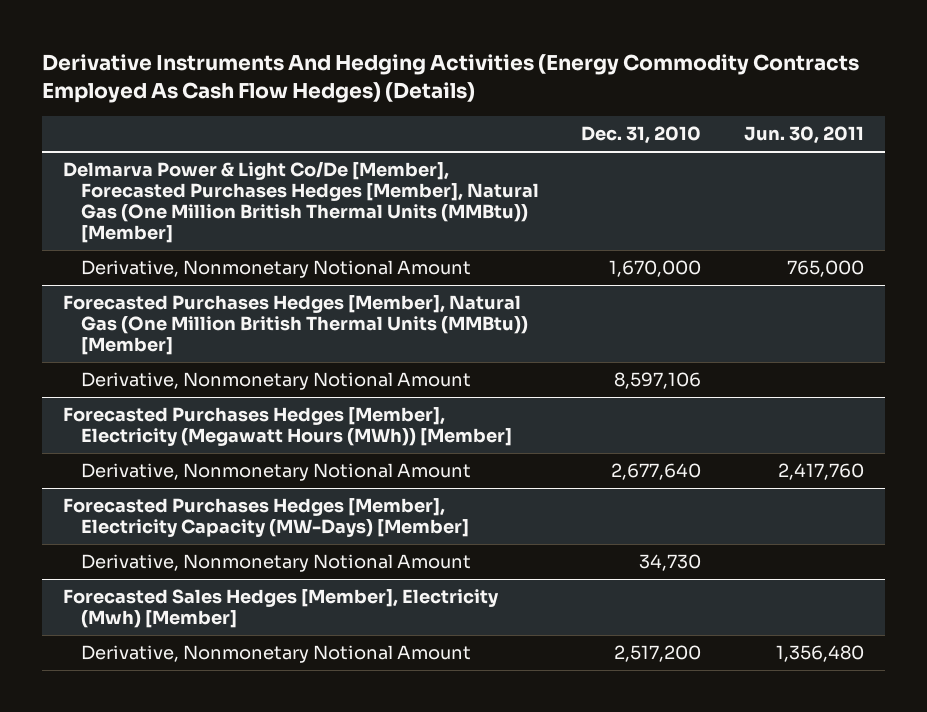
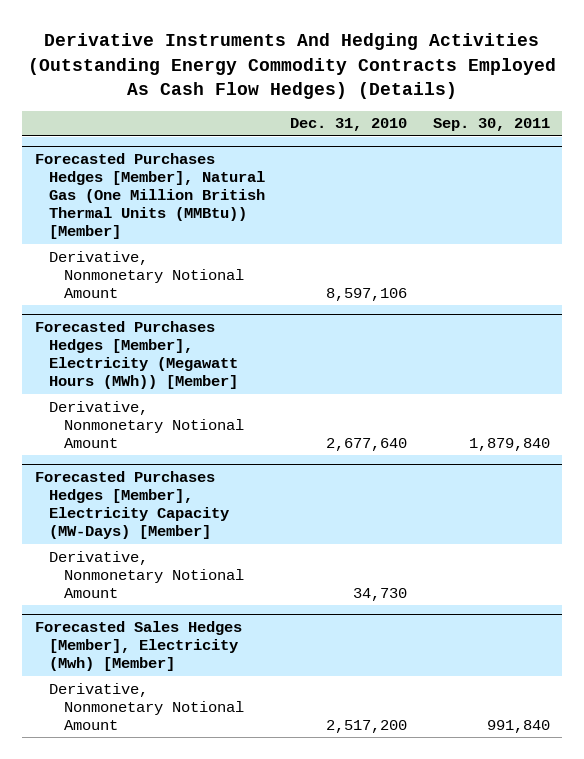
[41,53,859,103] Derivative Instruments And Hedging Activities (Energy Commodity Contracts Employed As Cash Flow Hedges) (Details) -> [28,33,557,99] Derivative Instruments And Hedging Activities (Outstanding Energy Commodity Contracts Employed As Cash Flow Hedges) (Details)
[744,126,865,145] Jun. 30, 2011 -> none
none -> [432,118,550,132] Sep. 30, 2011
[63,161,539,244] Delmarva Power & Light Co/De [Member], Forecasted Purchases Hedges [Member], Natural Gas (One Million British Thermal Units (MMBtu)) [Member] -> none
[80,260,471,279] Derivative, Nonmonetary Notional Amount -> none

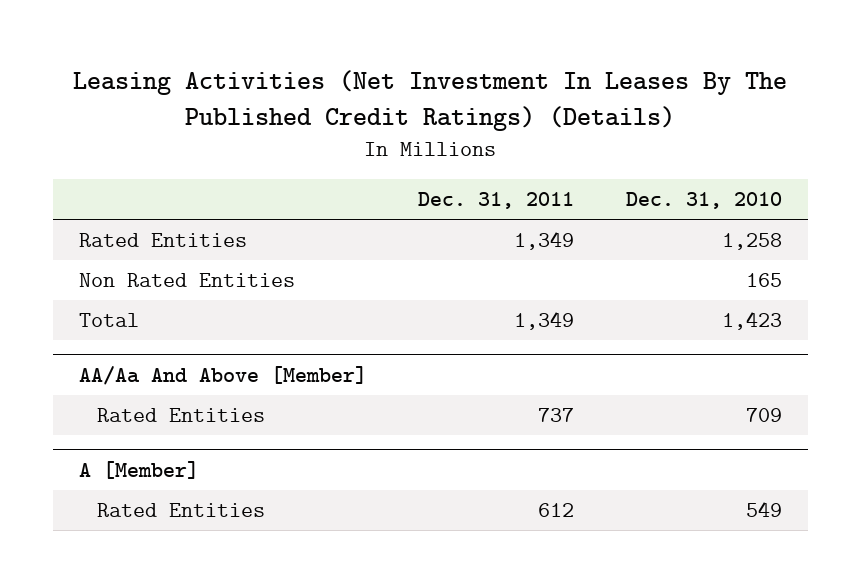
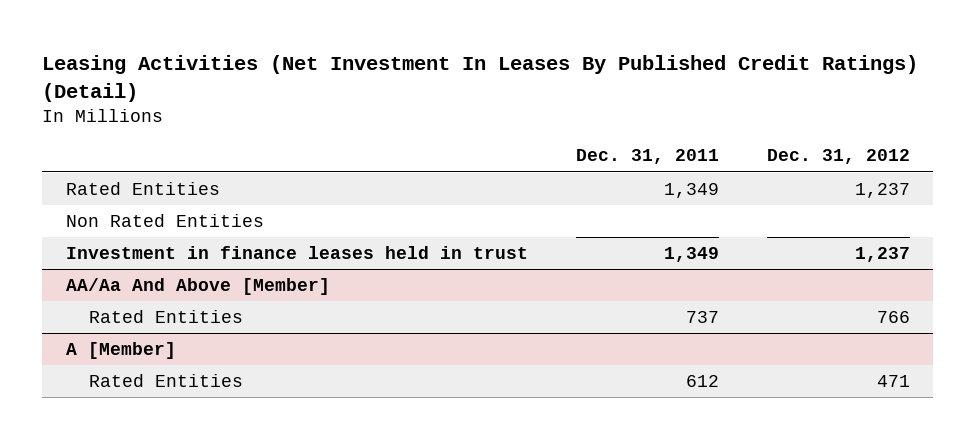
[73,69,788,131] Leasing Activities (Net Investment In Leases By The Published Credit Ratings) (Details) -> [42,55,919,102] Leasing Activities (Net Investment In Leases By Published Credit Ratings) (Detail)
[626,192,783,210] Dec. 31, 2010 -> none
none -> [766,149,910,165] Dec. 31, 2012
[78,313,139,328] Total -> [66,245,529,259] Investment in finance leases held in trust

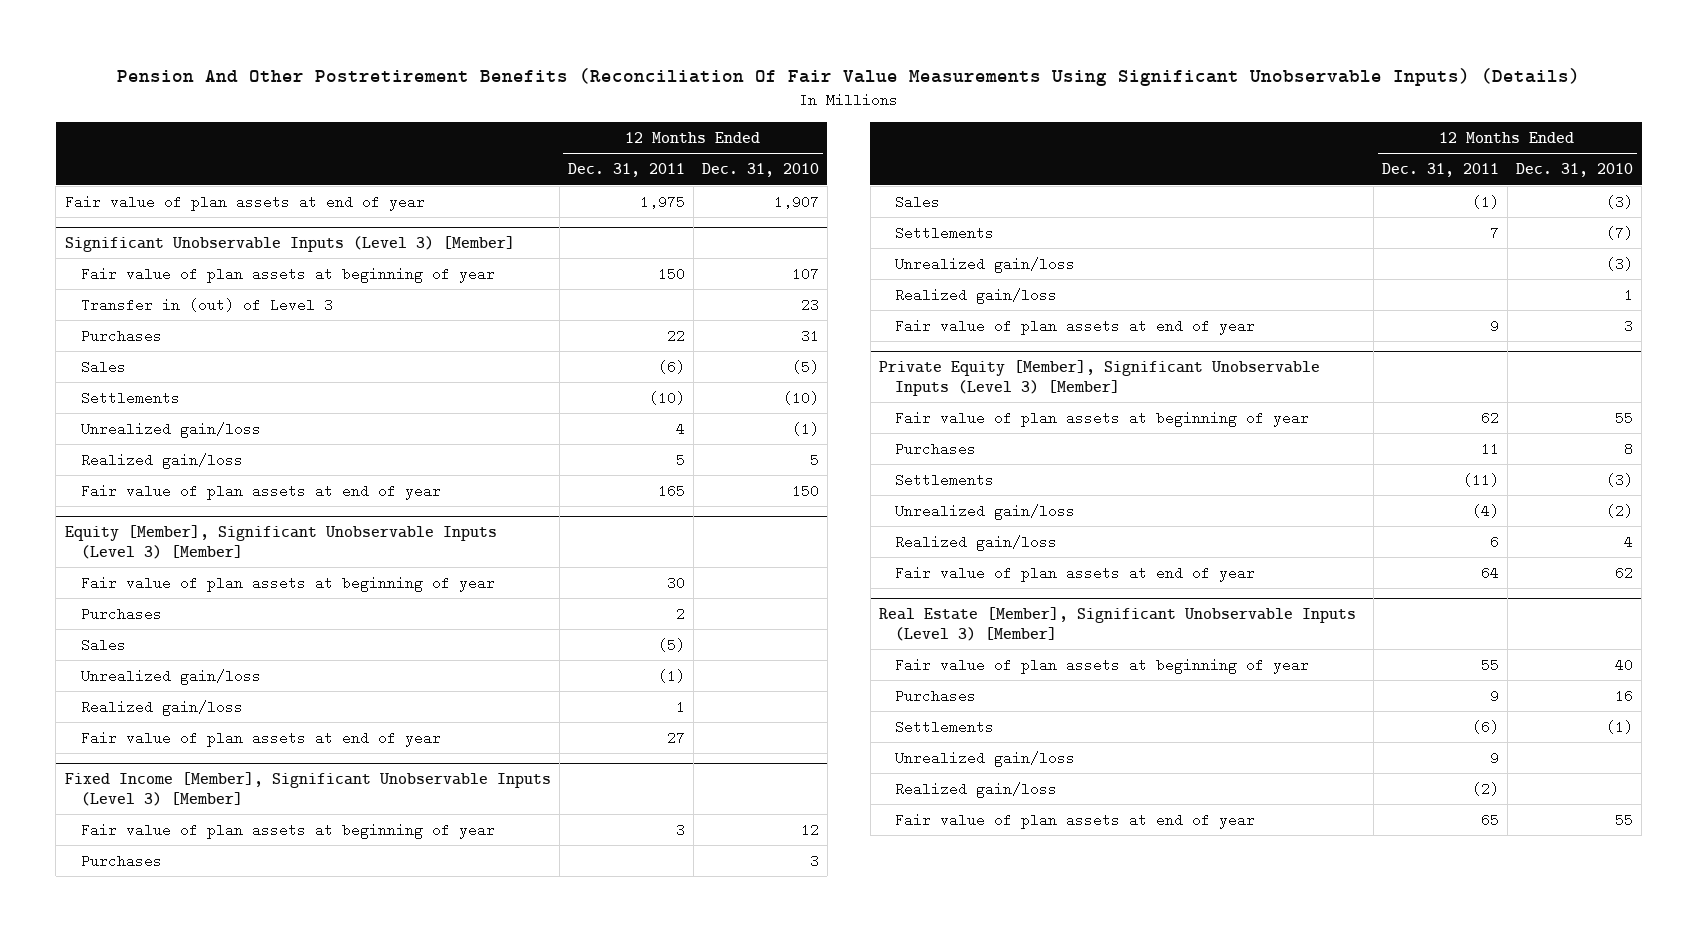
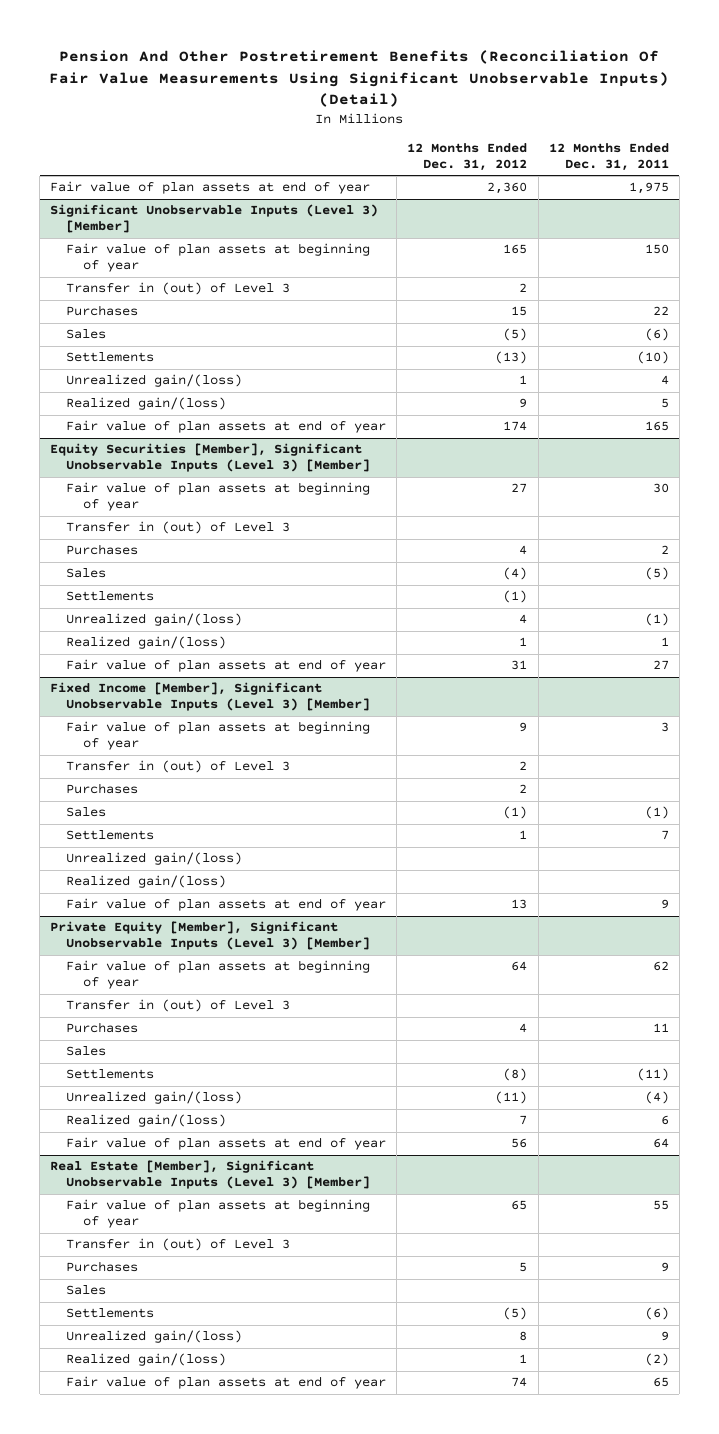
[116,68,1580,87] Pension And Other Postretirement Benefits (Reconciliation Of Fair Value Measurements Using Significant Unobservable Inputs) (Details) -> [49,50,670,107] Pension And Other Postretirement Benefits (Reconciliation Of Fair Value Measurements Using Significant Unobservable Inputs) (Detail)
[701,163,819,178] Dec. 31, 2010 -> none
none -> [407,142,528,171] 12 Months Ended Dec. 31, 2012
[81,421,262,438] Unrealized gain/loss -> [66,374,243,388] Unrealized gain/(loss)
[81,452,244,469] Realized gain/loss -> [66,397,227,411] Realized gain/(loss)
[64,524,497,559] Equity [Member], Significant Unobservable Inputs (Level 3) [Member] -> [50,443,371,473] Equity Securities [Member], Significant Unobservable Inputs (Level 3) [Member]
none -> [66,521,291,535] Transfer in (out) of Level 3
none -> [66,591,155,602] Settlements
[81,668,262,685] Unrealized gain/loss -> [66,613,243,627] Unrealized gain/(loss)
[81,699,244,716] Realized gain/loss -> [66,636,227,650] Realized gain/(loss)
none -> [66,760,291,774] Transfer in (out) of Level 3
[895,256,1076,273] Unrealized gain/loss -> [66,852,243,866] Unrealized gain/(loss)
[895,287,1058,304] Realized gain/loss -> [66,875,227,889] Realized gain/(loss)
none -> [66,999,291,1013] Transfer in (out) of Level 3
none -> [66,1046,107,1057] Sales
[895,503,1076,520] Unrealized gain/loss -> [66,1091,243,1105] Unrealized gain/(loss)
[895,534,1058,551] Realized gain/loss -> [66,1114,227,1128] Realized gain/(loss)
none -> [66,1238,291,1252] Transfer in (out) of Level 3
none -> [66,1285,107,1296] Sales
[895,750,1076,767] Unrealized gain/loss -> [66,1330,243,1344] Unrealized gain/(loss)
[895,781,1058,798] Realized gain/loss -> [66,1353,227,1367] Realized gain/(loss)

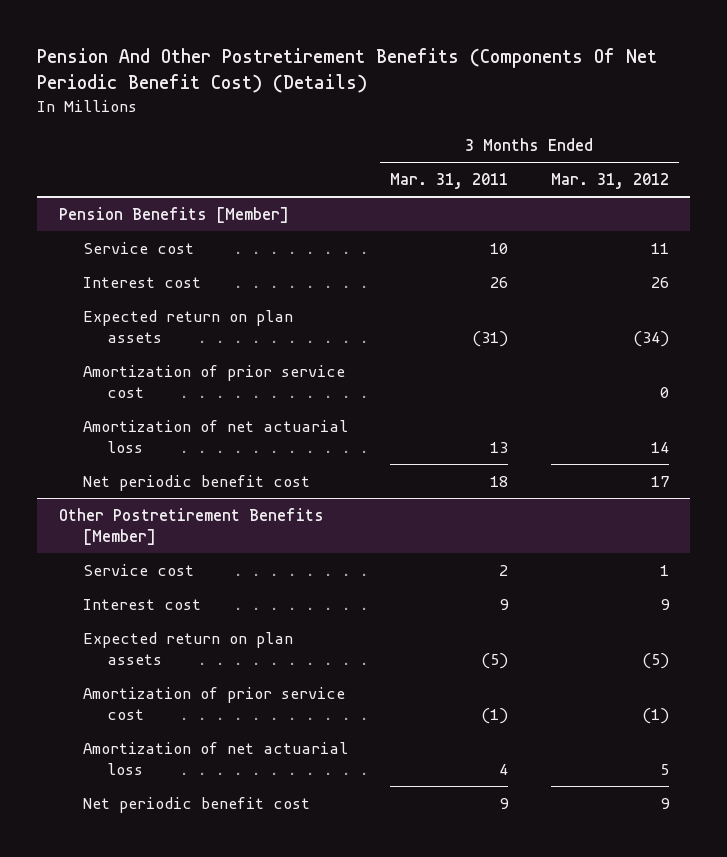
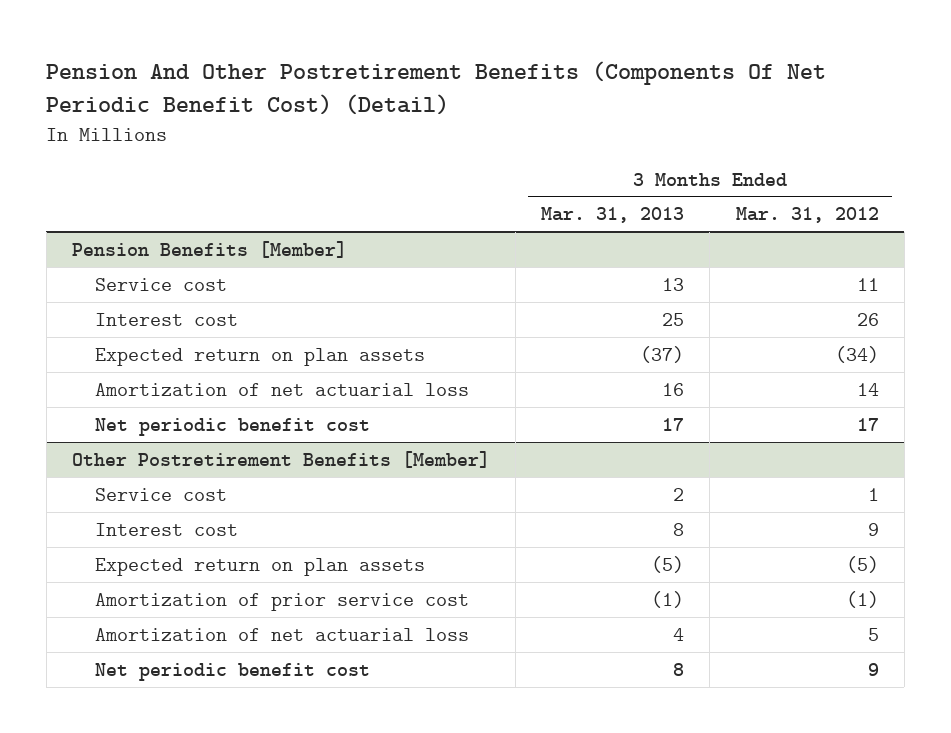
[37,48,658,94] Pension And Other Postretirement Benefits (Components Of Net Periodic Benefit Cost) (Details) -> [46,61,827,116] Pension And Other Postretirement Benefits (Components Of Net Periodic Benefit Cost) (Detail)
[390,173,509,190] Mar. 31, 2011 -> none
none -> [541,207,685,224] Mar. 31, 2013
[82,364,345,398] Amortization of prior service cost -> none

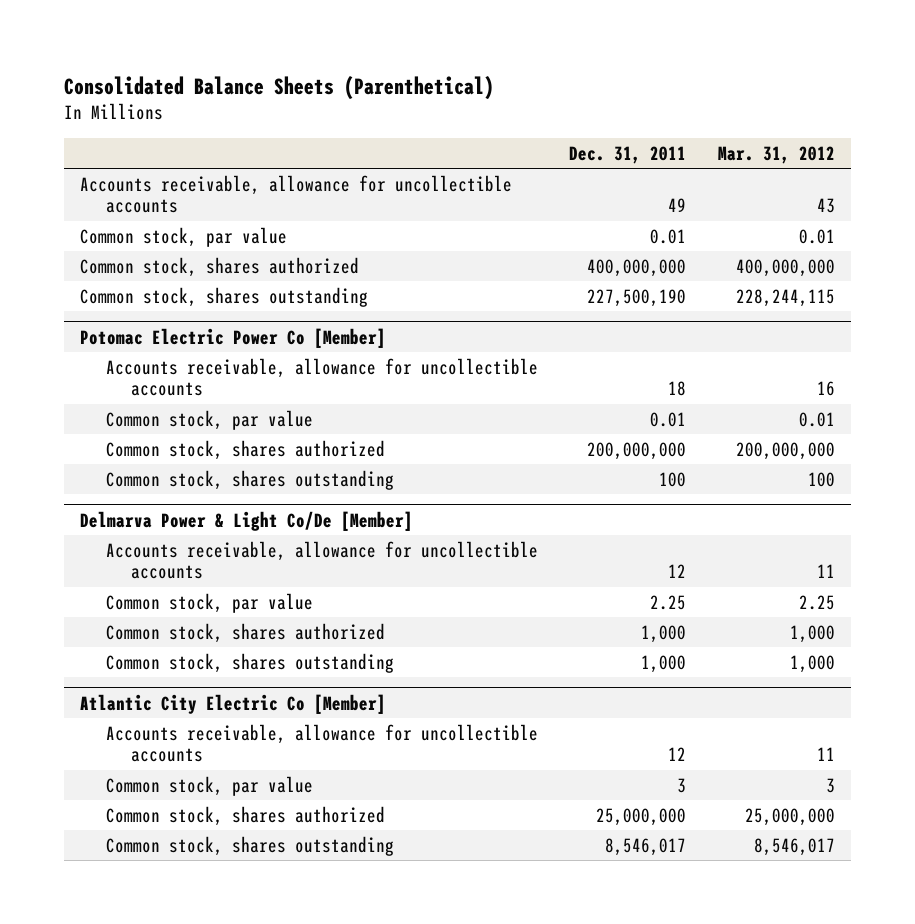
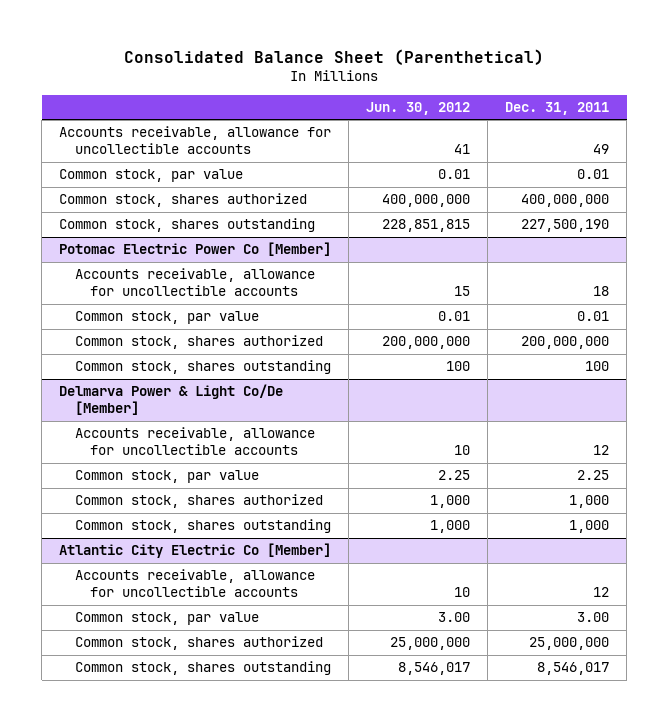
[64,75,495,100] Consolidated Balance Sheets (Parenthetical) -> [124,48,545,65] Consolidated Balance Sheet (Parenthetical)
[717,145,835,164] Mar. 31, 2012 -> none
none -> [366,102,471,116] Jun. 30, 2012
[677,777,687,793] 3 -> [577,612,610,623] 3.00

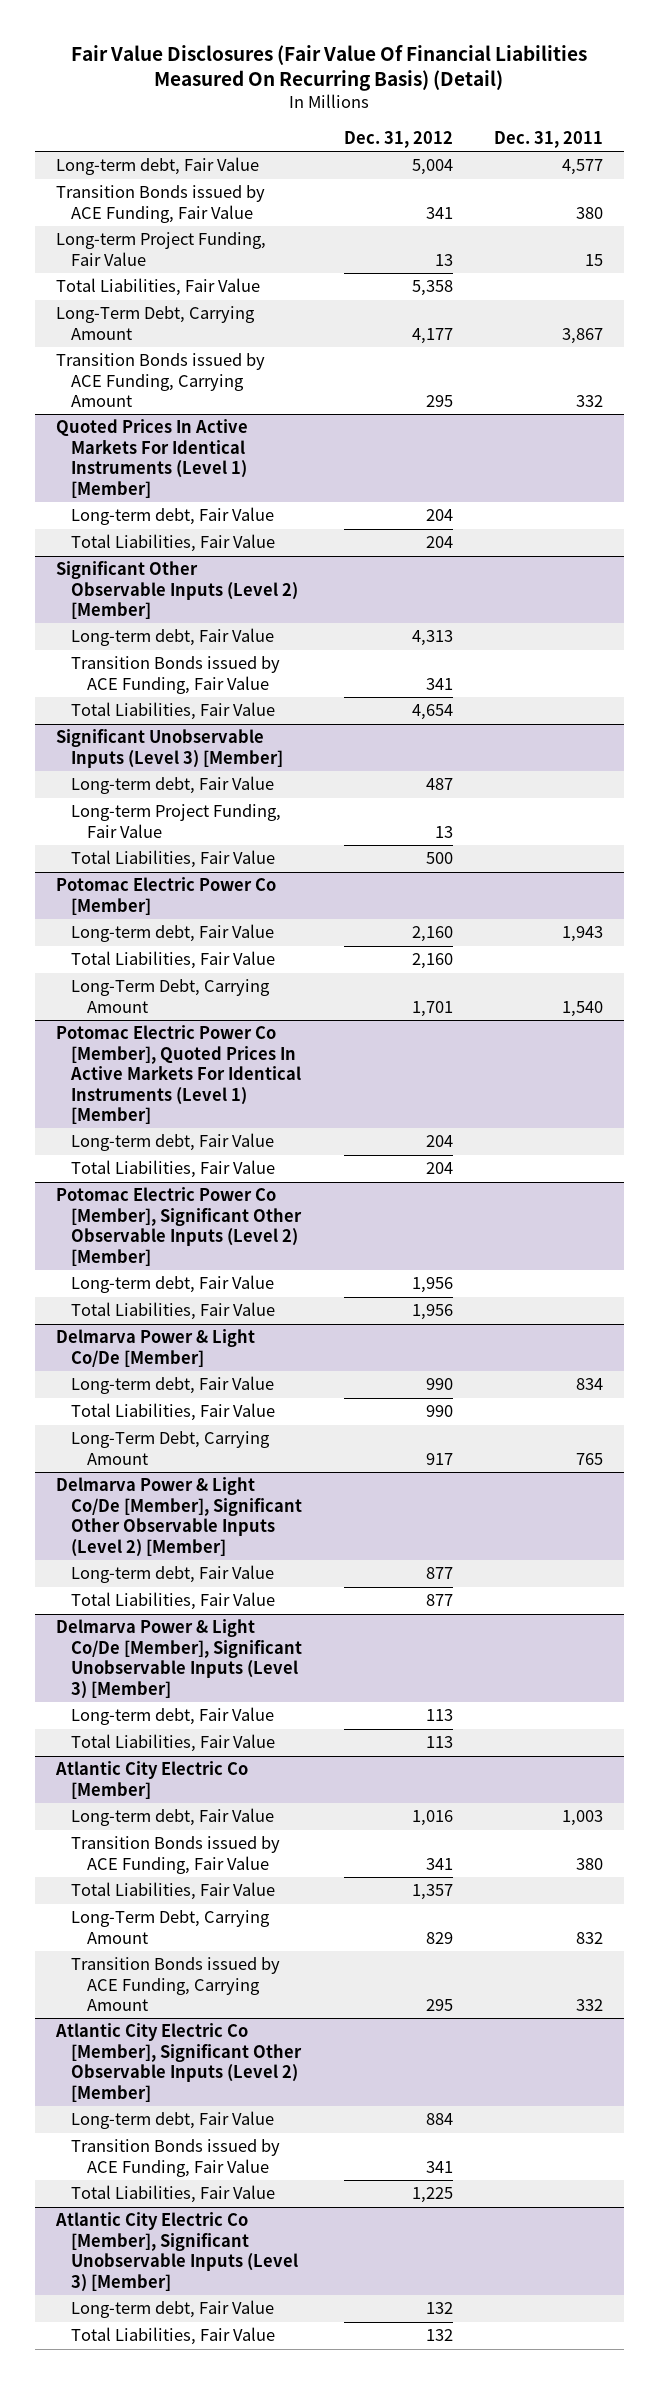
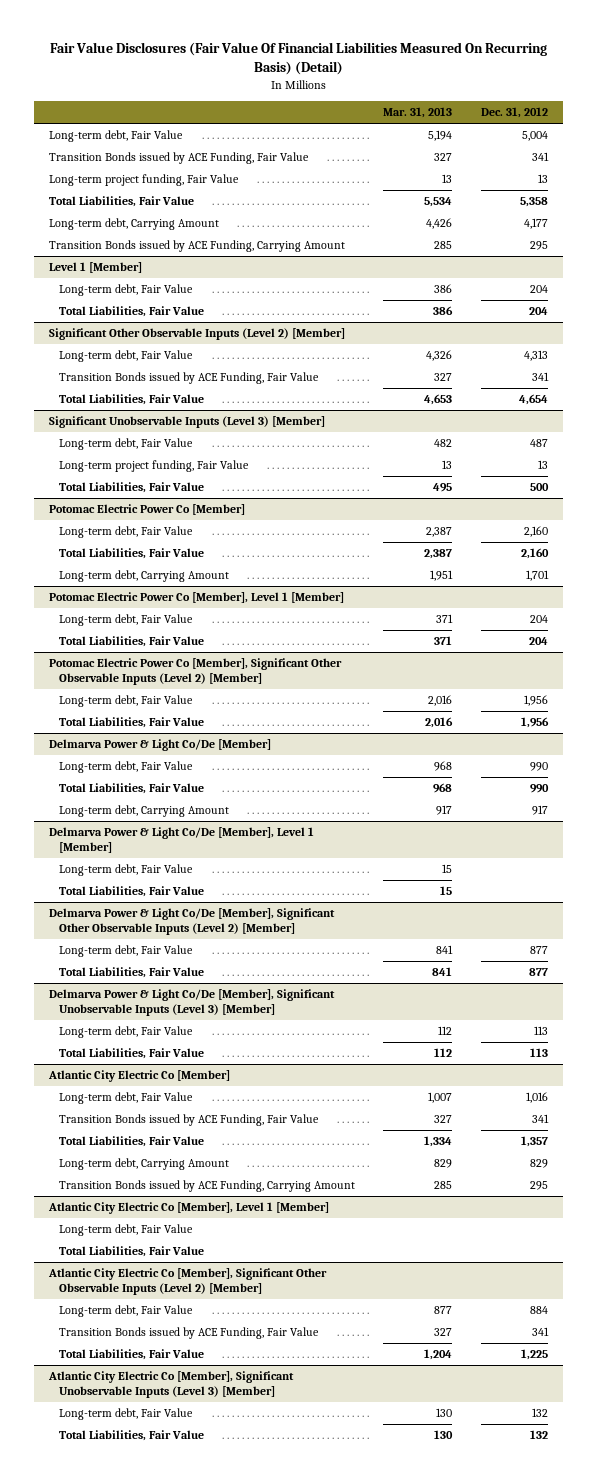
[494,131,604,149] Dec. 31, 2011 -> none
none -> [383,107,453,119] Mar. 31, 2013
[55,232,266,266] Long-term Project Funding, Fair Value -> [48,174,239,187] Long-term project funding, Fair Value
[55,306,255,340] Long-Term Debt, Carrying Amount -> [48,218,219,231] Long-term debt, Carrying Amount
[55,419,248,498] Quoted Prices In Active Markets For Identical Instruments (Level 1) [Member] -> none
none -> [48,262,142,274] Level 1 [Member]
[71,804,282,838] Long-term Project Funding, Fair Value -> [58,460,249,473] Long-term project funding, Fair Value
[55,1025,302,1125] Potomac Electric Power Co [Member], Quoted Prices In Active Markets For Identical Instruments (Level 1) [Member] -> none
[71,979,271,1013] Long-Term Debt, Carrying Amount -> [58,570,229,583] Long-term debt, Carrying Amount
none -> [48,592,344,604] Potomac Electric Power Co [Member], Level 1 [Member]
[71,1431,271,1465] Long-Term Debt, Carrying Amount -> [58,805,229,818] Long-term debt, Carrying Amount
none -> [48,827,314,853] Delmarva Power & Light Co/De [Member], Level 1 [Member]
none -> [58,864,193,877] Long-term debt, Fair Value
none -> [58,886,204,898] Total Liabilities, Fair Value
[71,1910,271,1944] Long-Term Debt, Carrying Amount -> [58,1158,229,1171] Long-term debt, Carrying Amount
none -> [47,1202,329,1215] Atlantic City Electric Co [Member], Level 1 [Member]
none -> [58,1224,193,1237] Long-term debt, Fair Value
none -> [58,1246,204,1258] Total Liabilities, Fair Value

